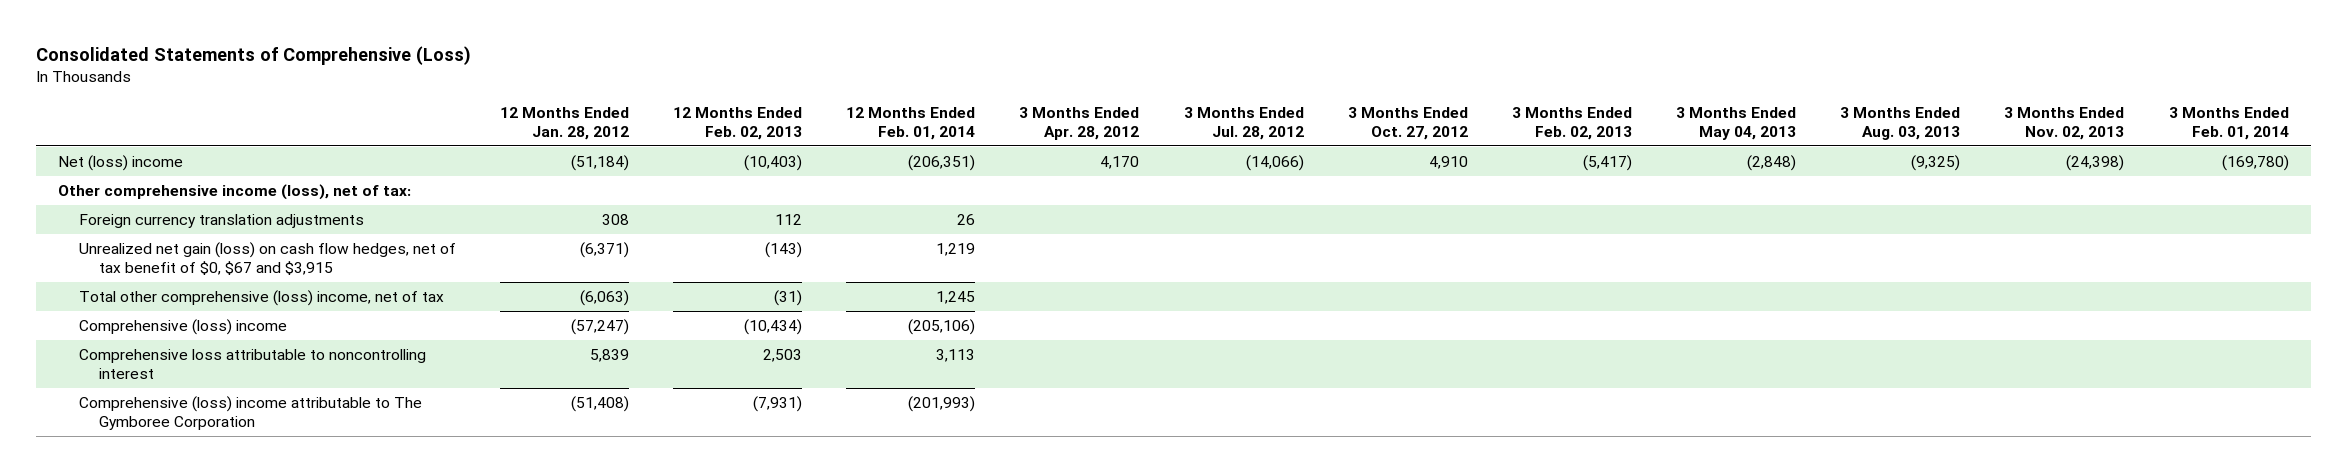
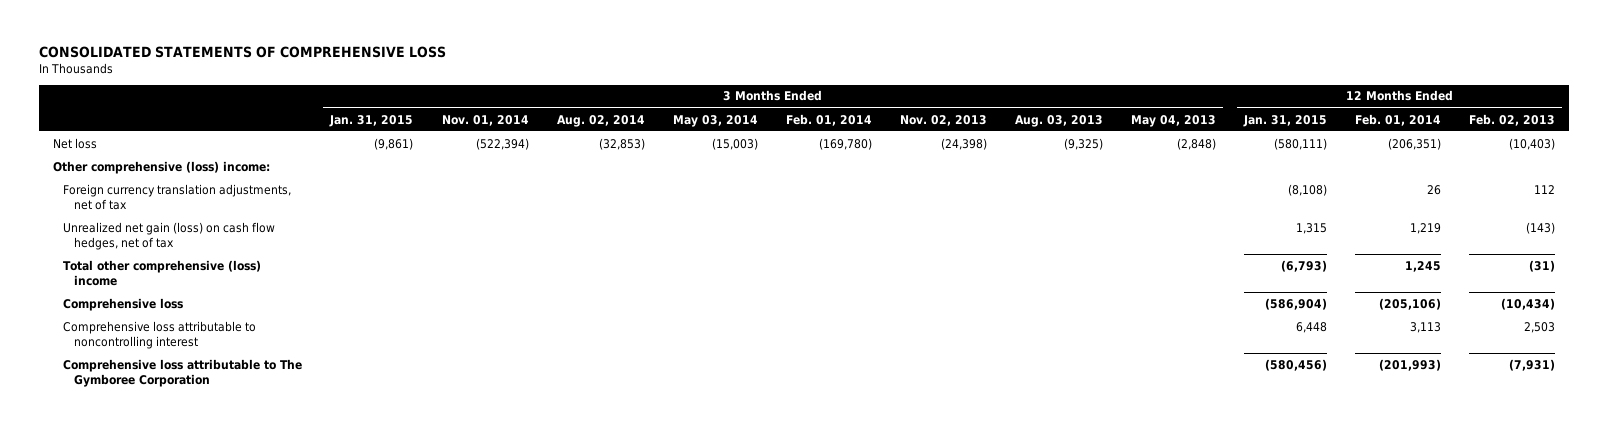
[36,45,472,65] Consolidated Statements of Comprehensive (Loss) -> [38,46,446,59] CONSOLIDATED STATEMENTS OF COMPREHENSIVE LOSS
[499,106,629,140] 12 Months Ended Jan. 28, 2012 -> none
[1019,106,1140,140] 3 Months Ended Apr. 28, 2012 -> none
[1183,106,1304,140] 3 Months Ended Jul. 28, 2012 -> none
[1347,106,1468,140] 3 Months Ended Oct. 27, 2012 -> none
[1511,106,1632,140] 3 Months Ended Feb. 02, 2013 -> none
none -> [329,114,414,127] Jan. 31, 2015
none -> [441,114,529,126] Nov. 01, 2014
none -> [556,114,645,127] Aug. 02, 2014
none -> [672,114,758,127] May 03, 2014
none -> [1243,114,1328,127] Jan. 31, 2015
[58,155,184,172] Net (loss) income -> [52,137,97,149] Net loss
[58,184,412,201] Other comprehensive income (loss), net of tax: -> [52,160,270,174] Other comprehensive (loss) income:
[78,214,364,229] Foreign currency translation adjustments -> [63,183,292,210] Foreign currency translation adjustments, net of tax
[78,242,456,276] Unrealized net gain (loss) on cash flow hedges, net of tax benefit of $0, $67 and $3,915 -> [63,221,276,250] Unrealized net gain (loss) on cash flow hedges, net of tax
[78,290,444,307] Total other comprehensive (loss) income, net of tax -> [63,259,262,286] Total other comprehensive (loss) income
[78,319,287,336] Comprehensive (loss) income -> [63,297,184,311] Comprehensive loss
[78,396,422,431] Comprehensive (loss) income attributable to The Gymboree Corporation -> [63,358,303,387] Comprehensive loss attributable to The Gymboree Corporation

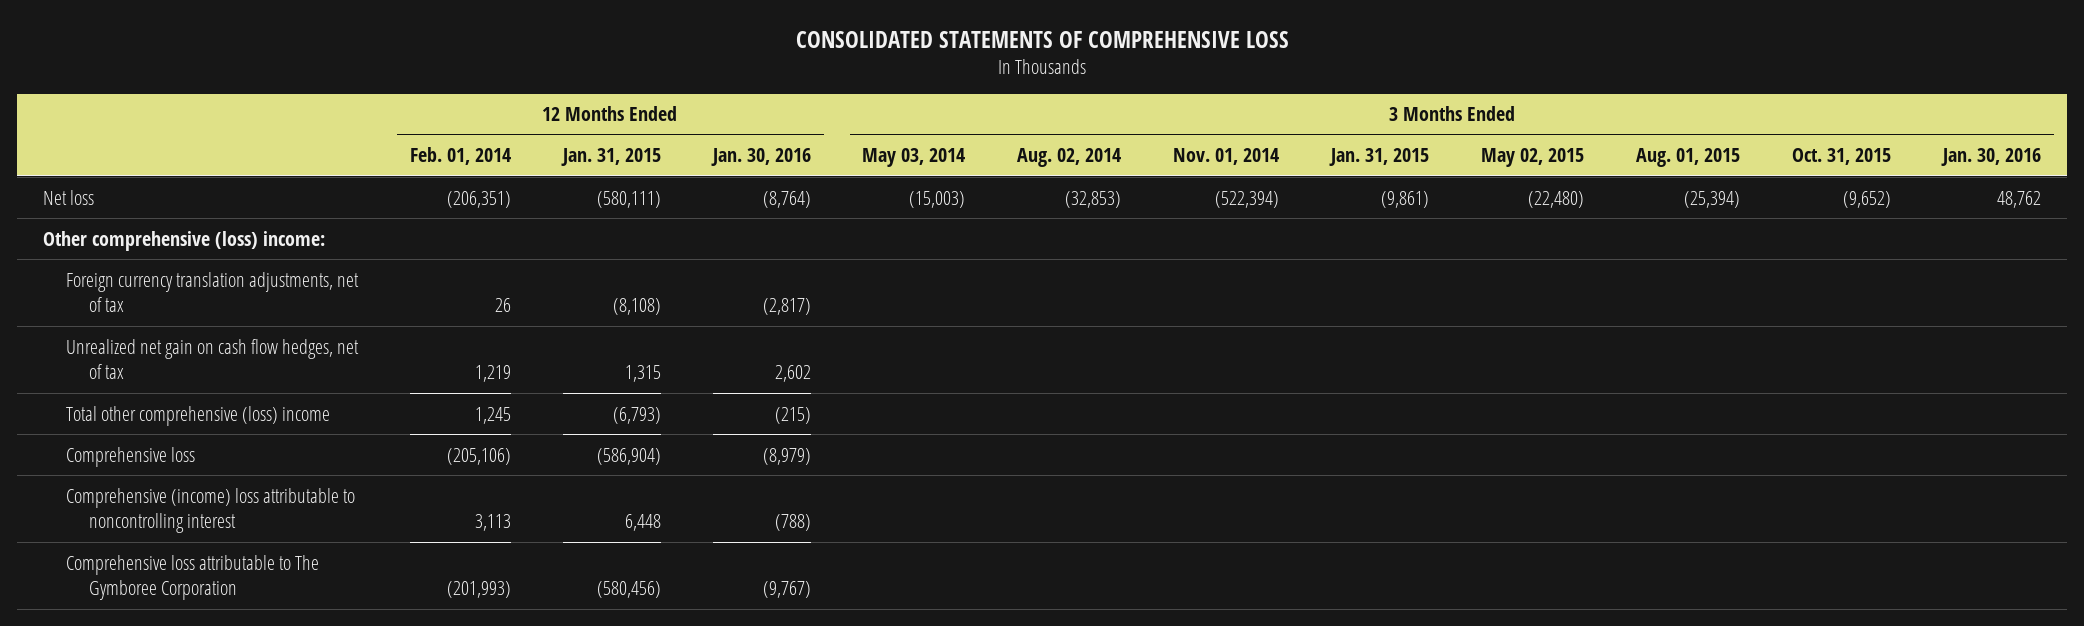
[785,113,872,126] Feb. 01, 2014 -> none
[899,114,987,126] Nov. 02, 2013 -> none
[1014,114,1103,127] Aug. 03, 2013 -> none
[1131,114,1217,127] May 04, 2013 -> none
[1469,113,1556,126] Feb. 02, 2013 -> none
none -> [710,148,811,167] Jan. 30, 2016
none -> [1481,148,1585,168] May 02, 2015
none -> [1636,148,1741,168] Aug. 01, 2015
none -> [1791,148,1891,166] Oct. 31, 2015
none -> [1940,148,2041,167] Jan. 30, 2016
[63,221,276,250] Unrealized net gain (loss) on cash flow hedges, net of tax -> [65,338,359,380] Unrealized net gain on cash flow hedges, net of tax
[63,320,257,349] Comprehensive loss attributable to noncontrolling interest -> [65,487,355,534] Comprehensive (income) loss attributable to noncontrolling interest

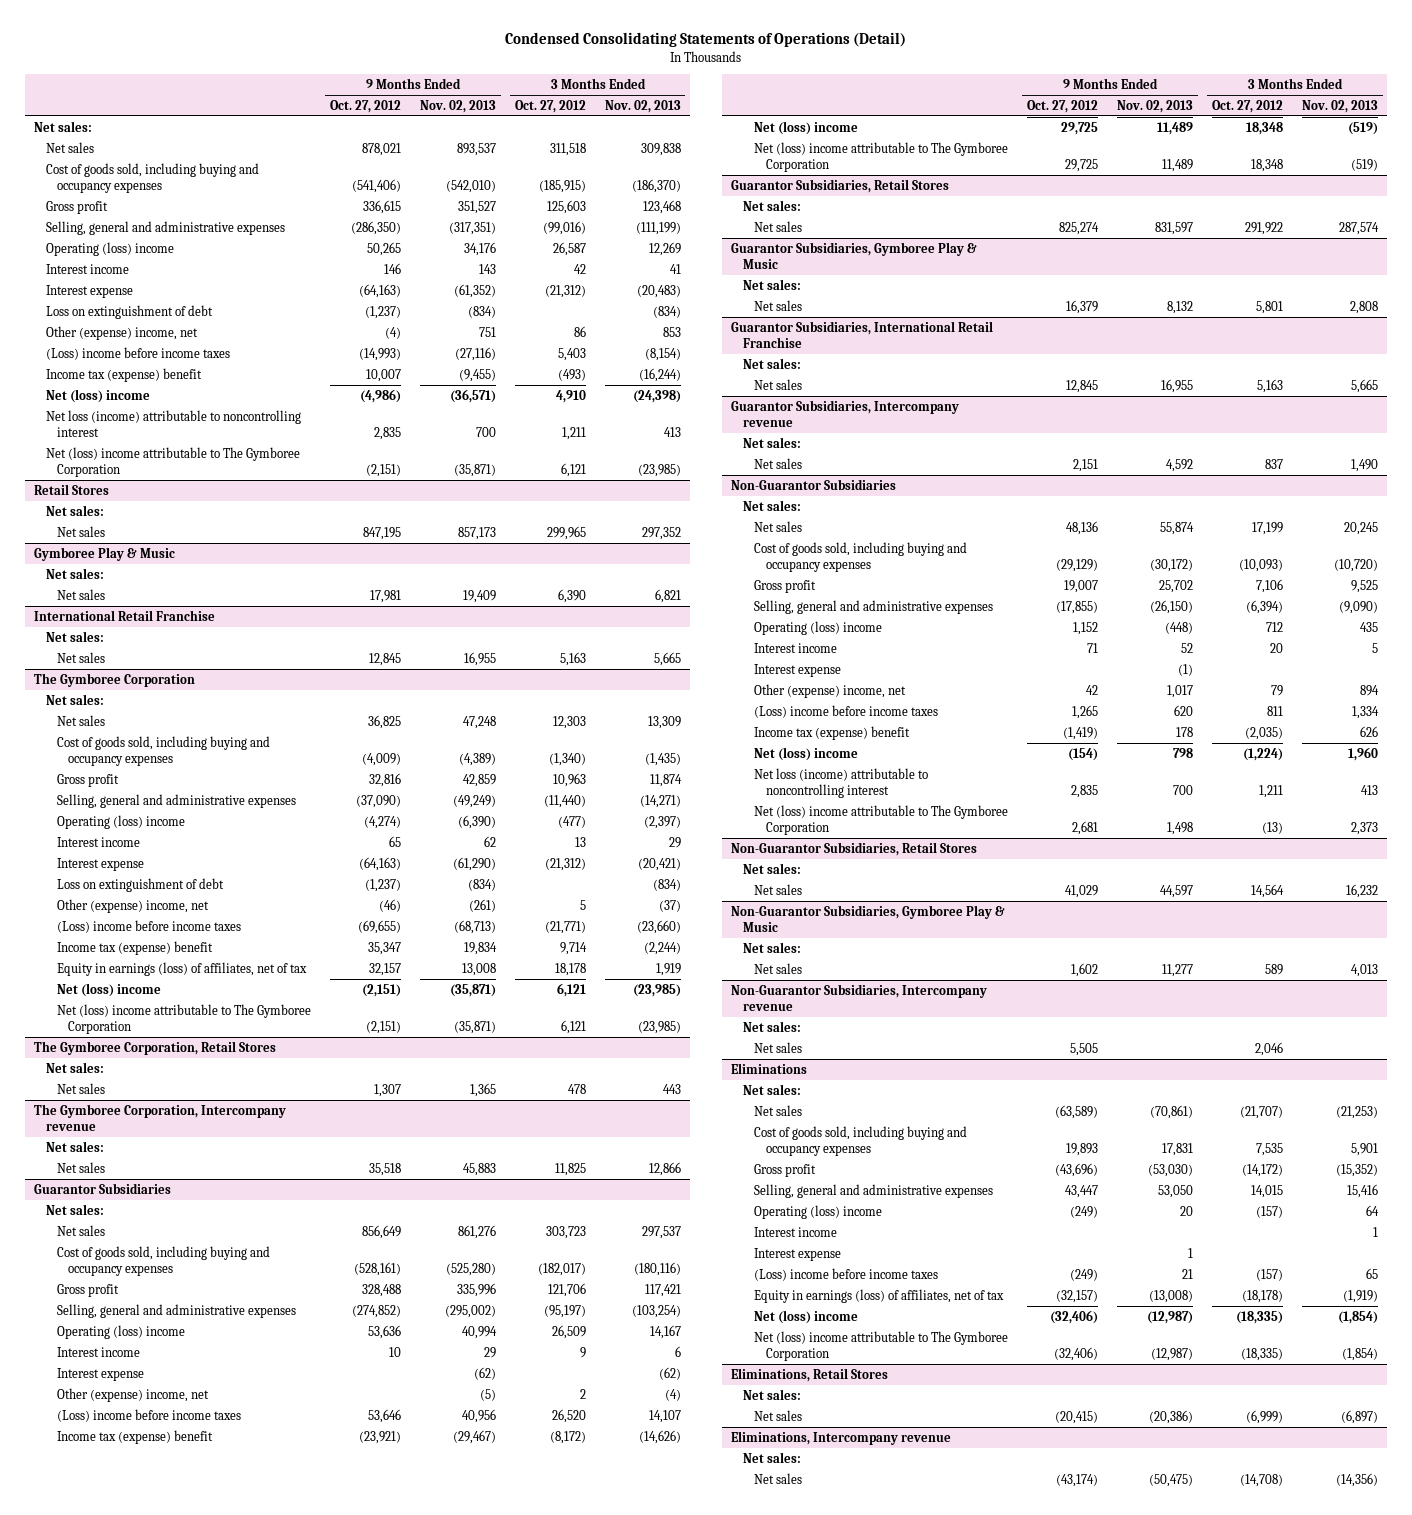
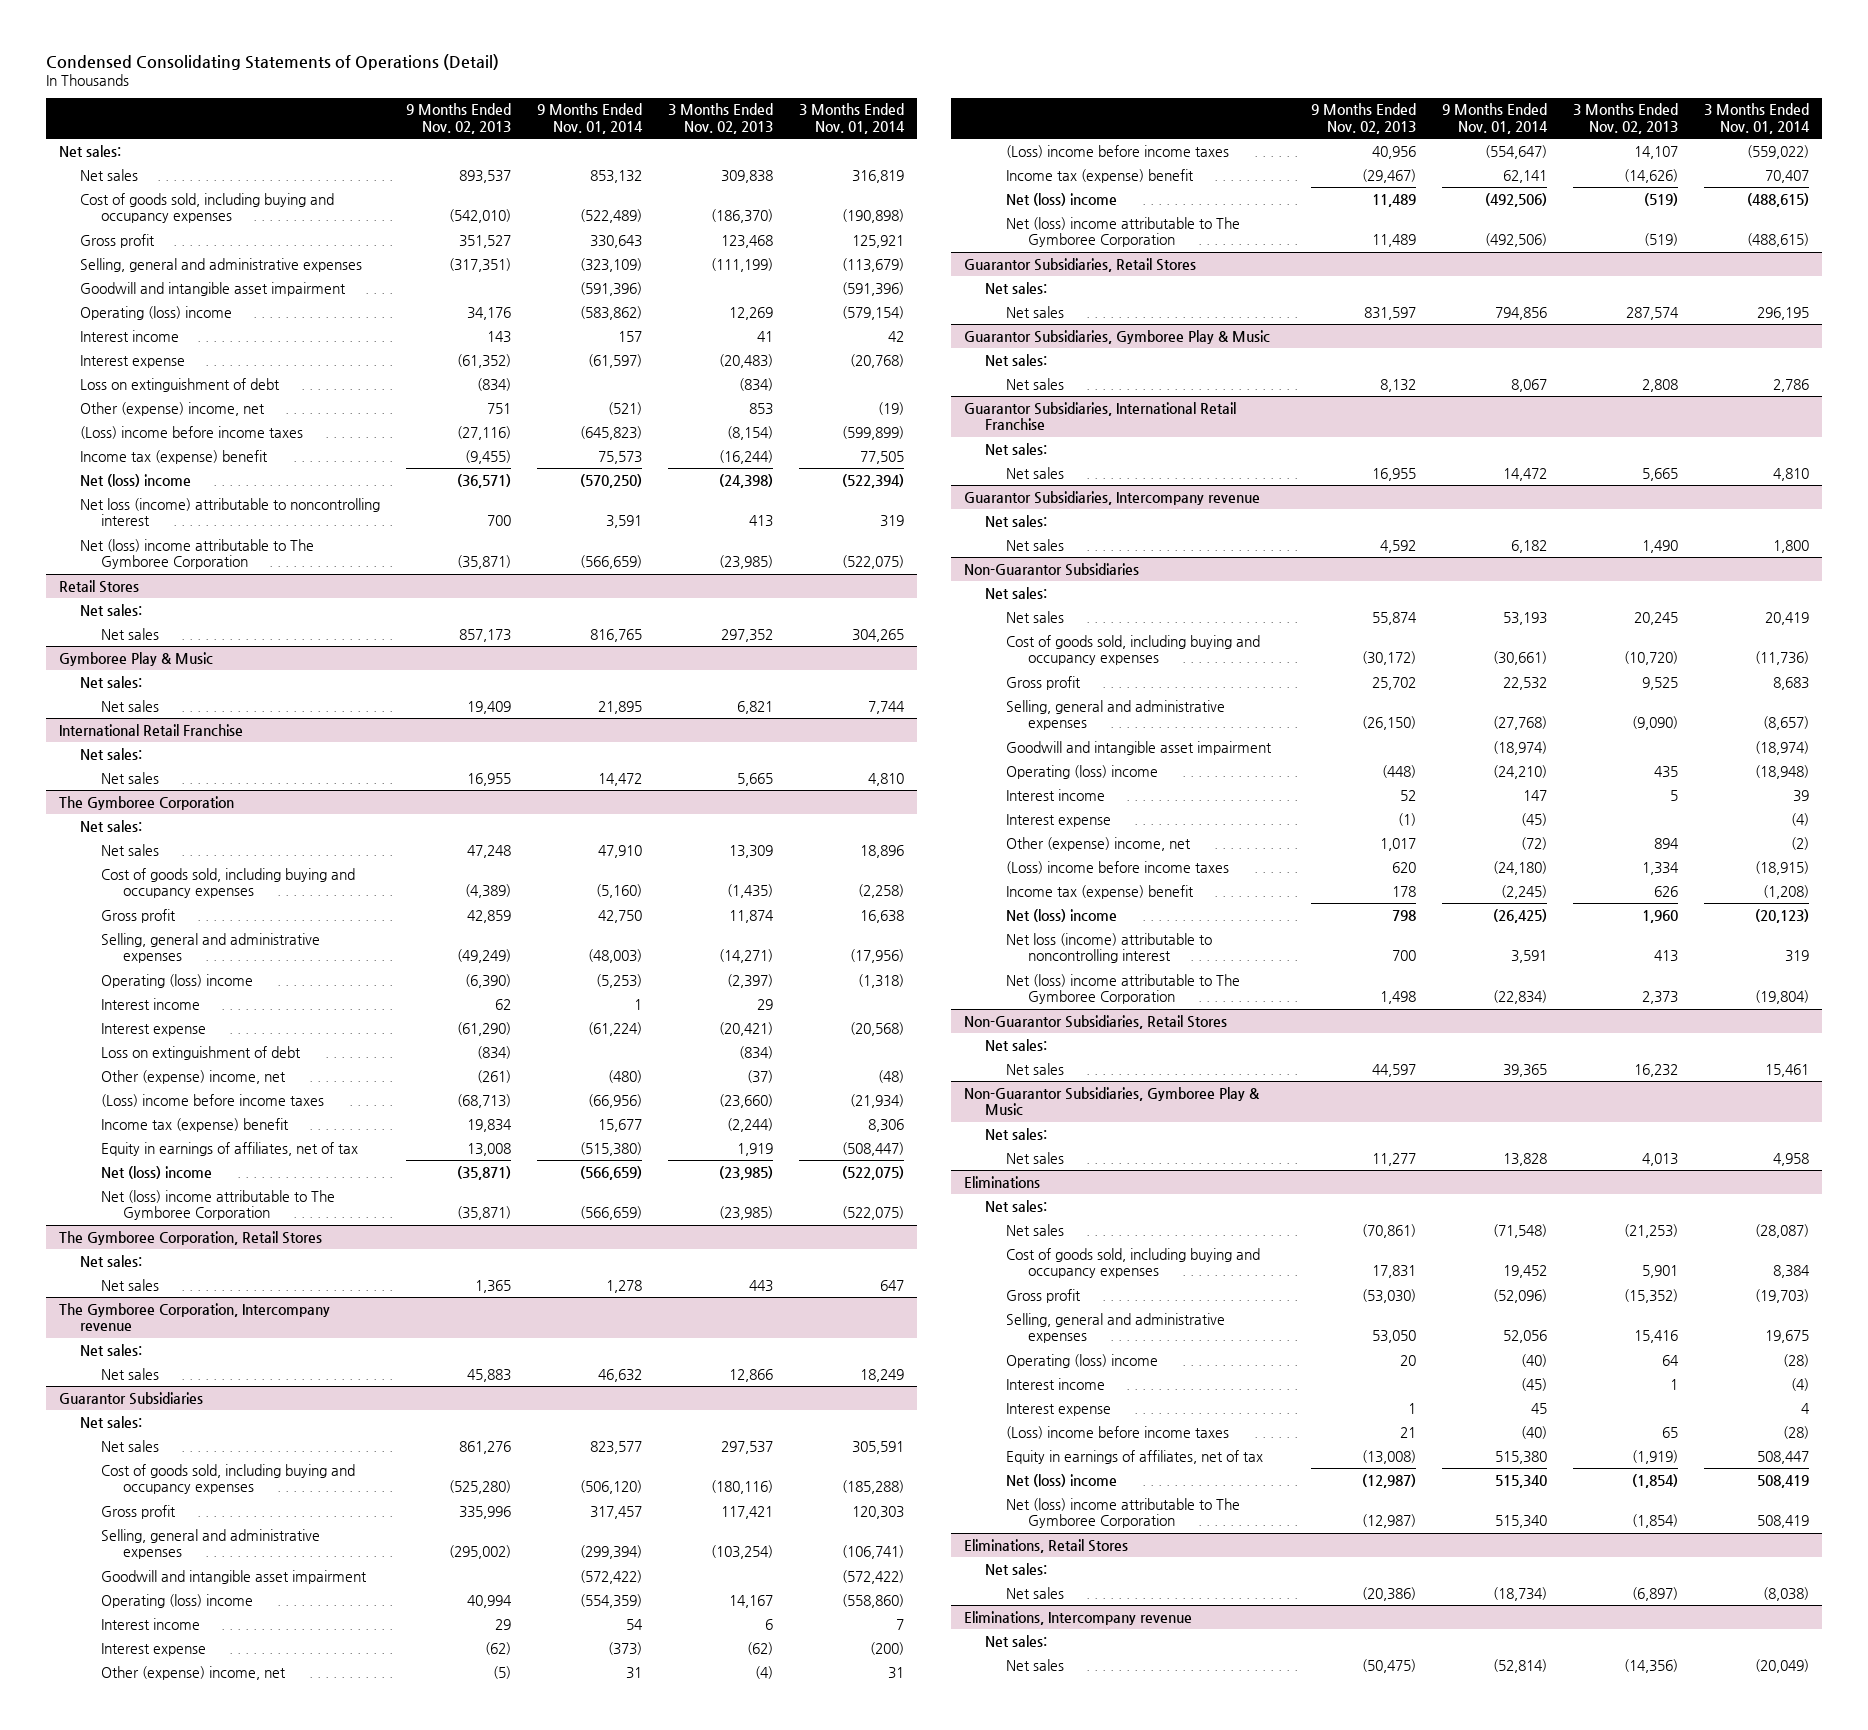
[329,99,401,113] Oct. 27, 2012 -> none
[514,99,586,113] Oct. 27, 2012 -> none
none -> [537,103,644,135] 9 Months Ended Nov. 01, 2014
none -> [799,103,906,135] 3 Months Ended Nov. 01, 2014
none -> [80,281,347,296] Goodwill and intangible asset impairment
[56,961,307,976] Equity in earnings (loss) of affiliates, net of tax -> [101,1141,359,1156] Equity in earnings of affiliates, net of tax
none -> [101,1569,368,1584] Goodwill and intangible asset impairment
none -> [1006,740,1273,755] Goodwill and intangible asset impairment
[731,983,988,1011] Non-Guarantor Subsidiaries, Intercompany revenue -> none
[742,1020,801,1032] Net sales: -> none
[754,1041,803,1053] Net sales -> none
[754,1288,1005,1303] Equity in earnings (loss) of affiliates, net of tax -> [1006,1449,1264,1464] Equity in earnings of affiliates, net of tax

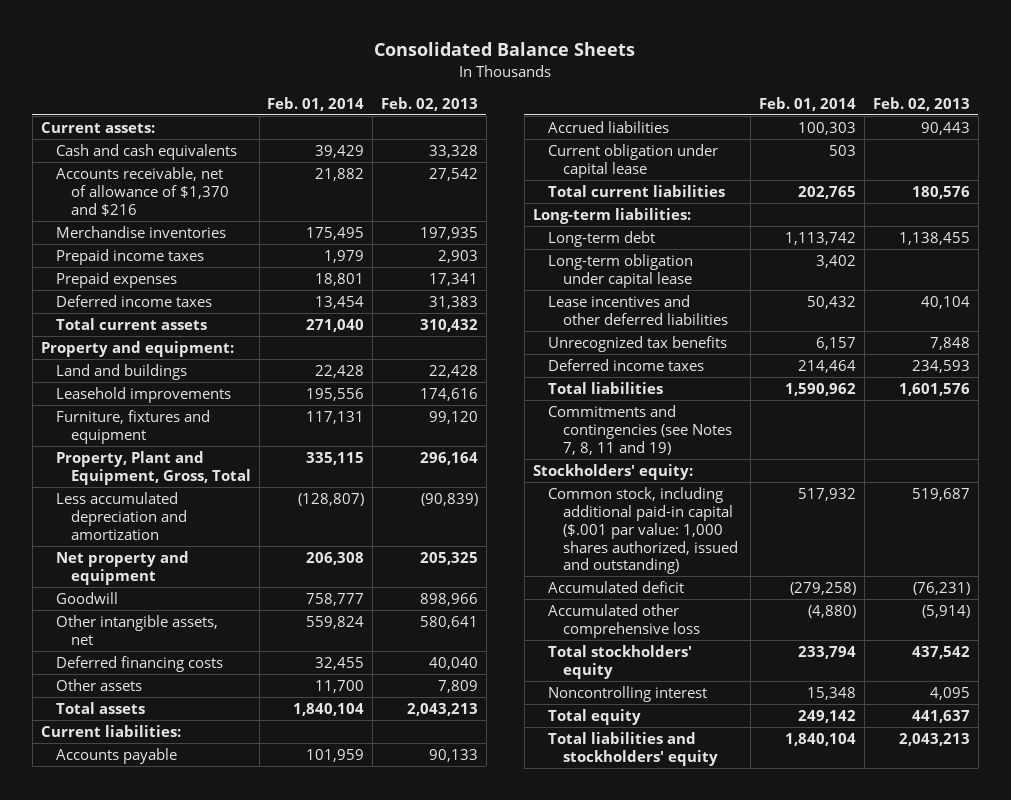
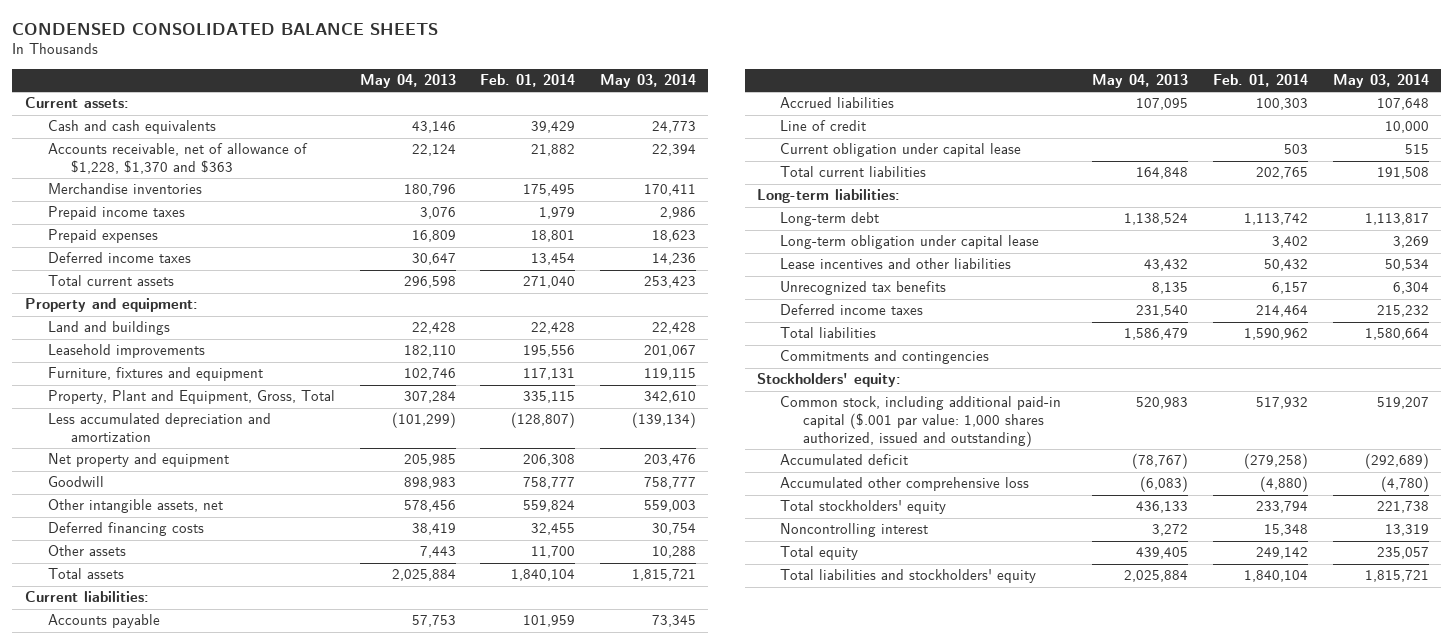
[374,42,636,57] Consolidated Balance Sheets -> [12,22,439,35] CONDENSED CONSOLIDATED BALANCE SHEETS
[380,96,478,111] Feb. 02, 2013 -> none
none -> [359,74,456,89] May 04, 2013
none -> [600,74,697,89] May 03, 2014
[55,166,229,216] Accounts receivable, net of allowance of $1,370 and $216 -> [47,143,308,175] Accounts receivable, net of allowance of $1,228, $1,370 and $363
none -> [780,120,867,132] Line of credit
[547,294,728,325] Lease incentives and other deferred liabilities -> [780,258,1012,270] Lease incentives and other liabilities
[547,404,732,455] Commitments and contingencies (see Notes 7, 8, 11 and 19) -> [780,350,990,365] Commitments and contingencies

